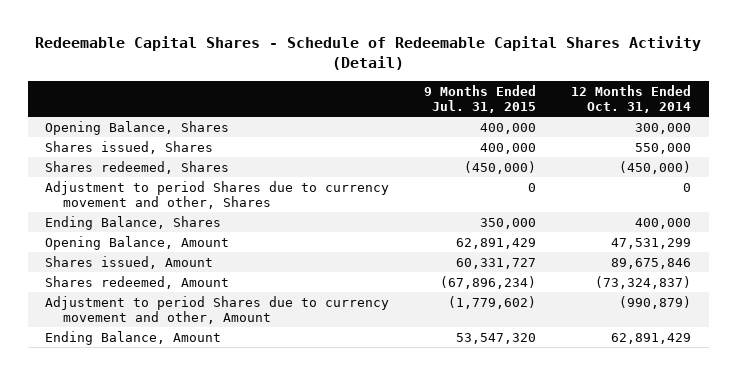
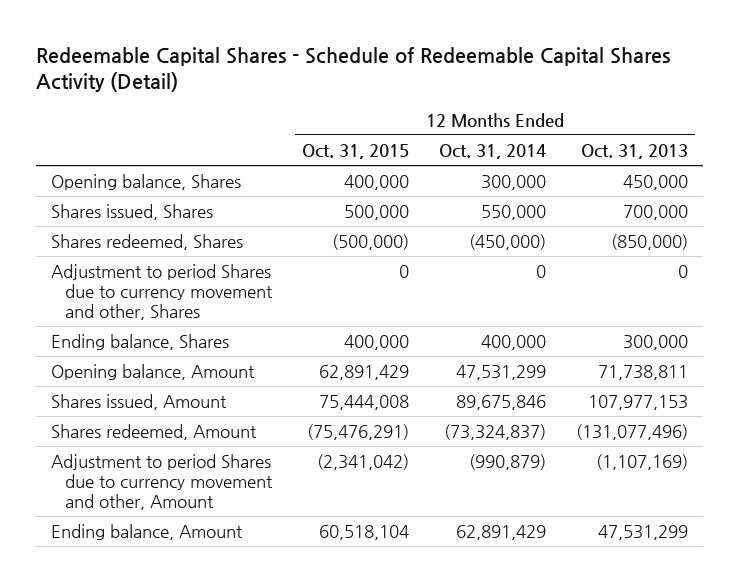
[424,84,537,113] 9 Months Ended Jul. 31, 2015 -> none
none -> [302,143,410,159] Oct. 31, 2015
none -> [580,143,688,159] Oct. 31, 2013
[45,120,230,135] Opening Balance, Shares -> [50,173,241,190] Opening balance, Shares
[45,215,222,230] Ending Balance, Shares -> [50,333,229,350] Ending balance, Shares
[45,235,230,250] Opening Balance, Amount -> [50,363,255,380] Opening balance, Amount
[45,330,222,345] Ending Balance, Amount -> [50,523,243,540] Ending balance, Amount

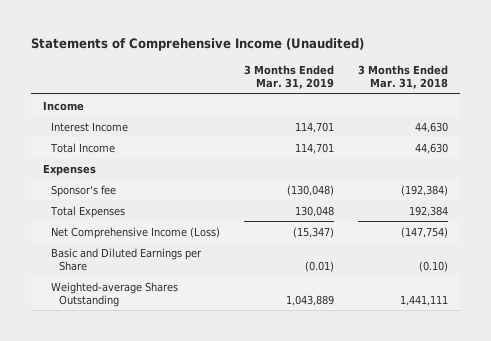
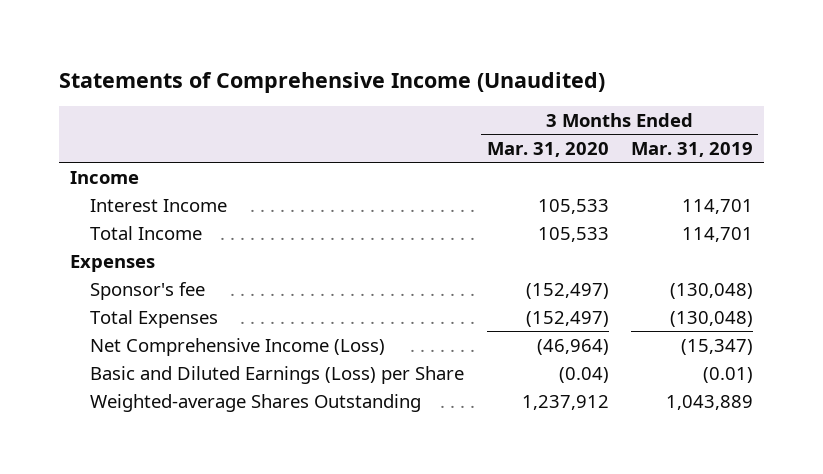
[358,64,449,90] 3 Months Ended Mar. 31, 2018 -> none
none -> [486,141,609,157] Mar. 31, 2020
[294,205,334,217] 130,048 -> [669,310,753,327] (130,048)
[50,247,202,272] Basic and Diluted Earnings per Share -> [90,365,465,384] Basic and Diluted Earnings (Loss) per Share

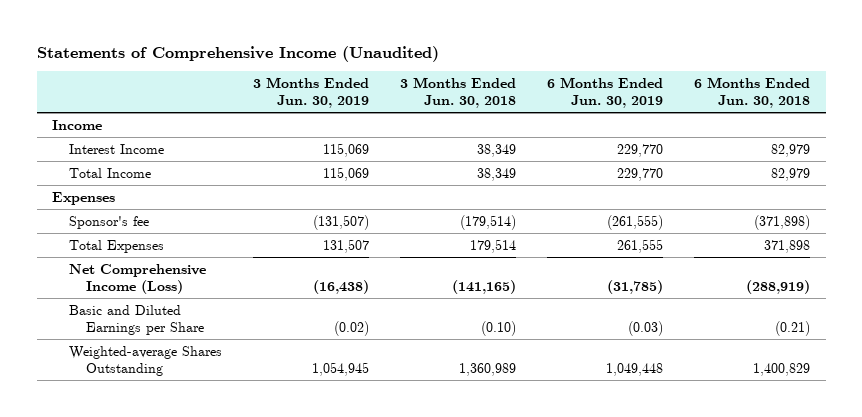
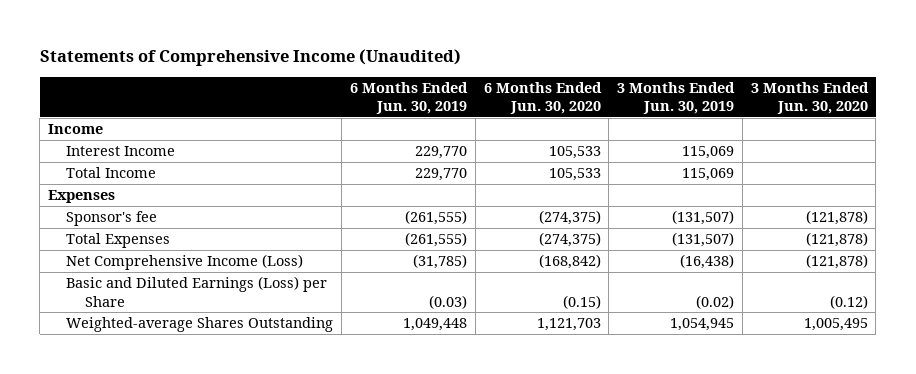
[400,76,517,109] 3 Months Ended Jun. 30, 2018 -> none
[694,76,811,109] 6 Months Ended Jun. 30, 2018 -> none
none -> [483,81,602,115] 6 Months Ended Jun. 30, 2020
none -> [750,81,869,115] 3 Months Ended Jun. 30, 2020
[323,238,370,253] 131,507 -> [672,232,735,248] (131,507)
[617,238,664,253] 261,555 -> [404,232,467,248] (261,555)
[68,304,204,336] Basic and Diluted Earnings per Share -> [66,276,328,307] Basic and Diluted Earnings (Loss) per Share

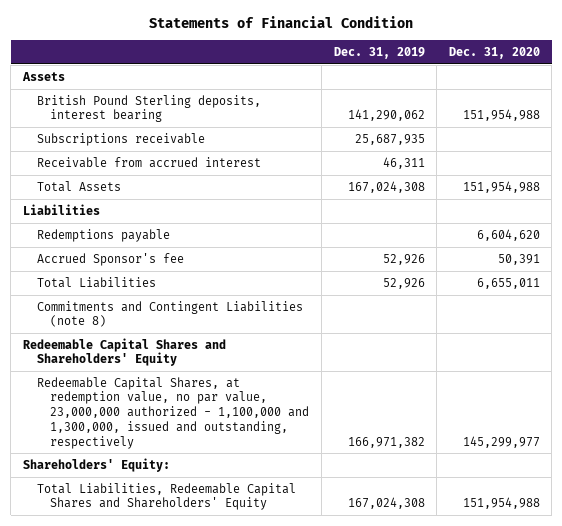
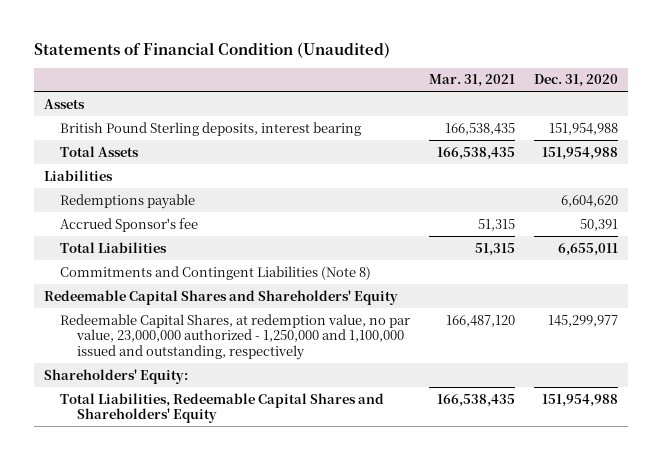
[149,16,414,29] Statements of Financial Condition -> [34,41,391,58] Statements of Financial Condition (Unaudited)
[333,46,425,59] Dec. 31, 2019 -> none
none -> [429,74,516,88] Mar. 31, 2021
[36,132,205,146] Subscriptions receivable -> none
[36,156,261,168] Receivable from accrued interest -> none
[36,300,303,328] Commitments and Contingent Liabilities (note 8) -> [60,265,372,280] Commitments and Contingent Liabilities (Note 8)
[36,376,310,449] Redeemable Capital Shares, at redemption value, no par value, 23,000,000 authorized - 1,100,000 and 1,300,000, issued and outstanding, respectively -> [60,313,411,360] Redeemable Capital Shares, at redemption value, no par value, 23,000,000 authorized - 1,250,000 and 1,100,000 issued and outstanding, respectively

